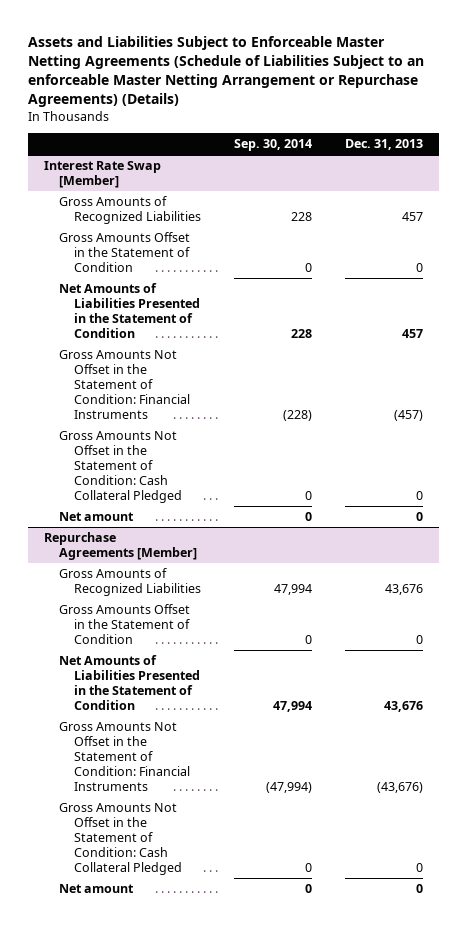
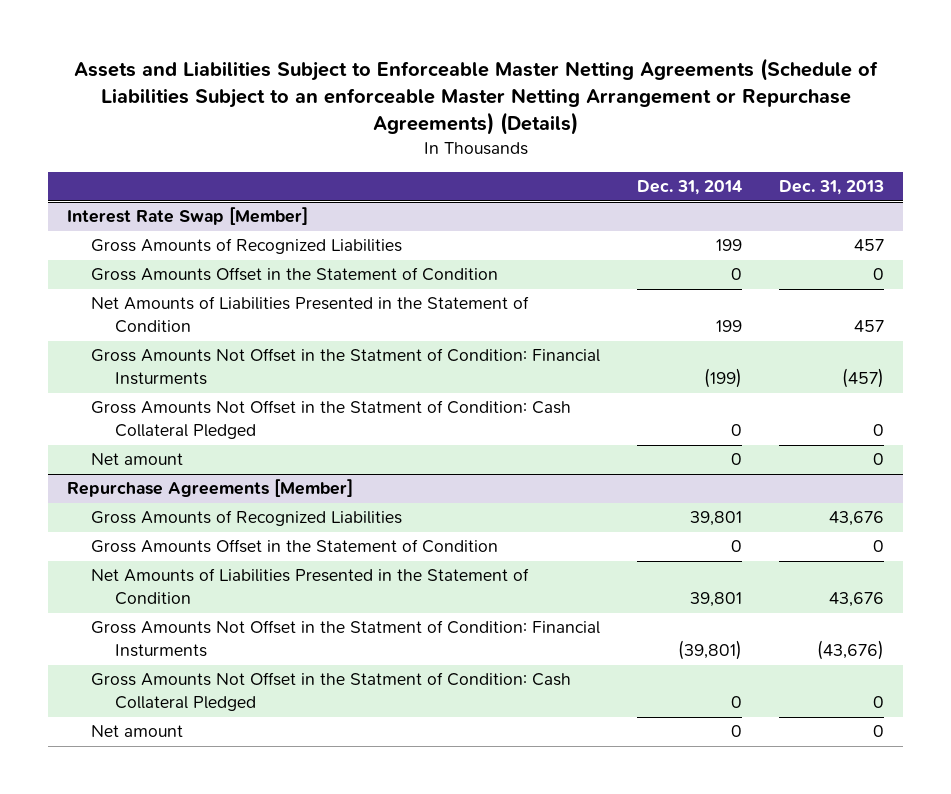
[233,139,312,152] Sep. 30, 2014 -> none
none -> [637,180,743,196] Dec. 31, 2014
[59,349,191,419] Gross Amounts Not Offset in the Statement of Condition: Financial Instruments -> [91,348,601,386] Gross Amounts Not Offset in the Statment of Condition: Financial Insturments
[59,430,183,503] Gross Amounts Not Offset in the Statement of Condition: Cash Collateral Pledged -> [91,400,572,440] Gross Amounts Not Offset in the Statment of Condition: Cash Collateral Pledged
[59,721,191,791] Gross Amounts Not Offset in the Statement of Condition: Financial Instruments -> [91,620,601,658] Gross Amounts Not Offset in the Statment of Condition: Financial Insturments
[59,802,183,875] Gross Amounts Not Offset in the Statement of Condition: Cash Collateral Pledged -> [91,672,572,712] Gross Amounts Not Offset in the Statment of Condition: Cash Collateral Pledged

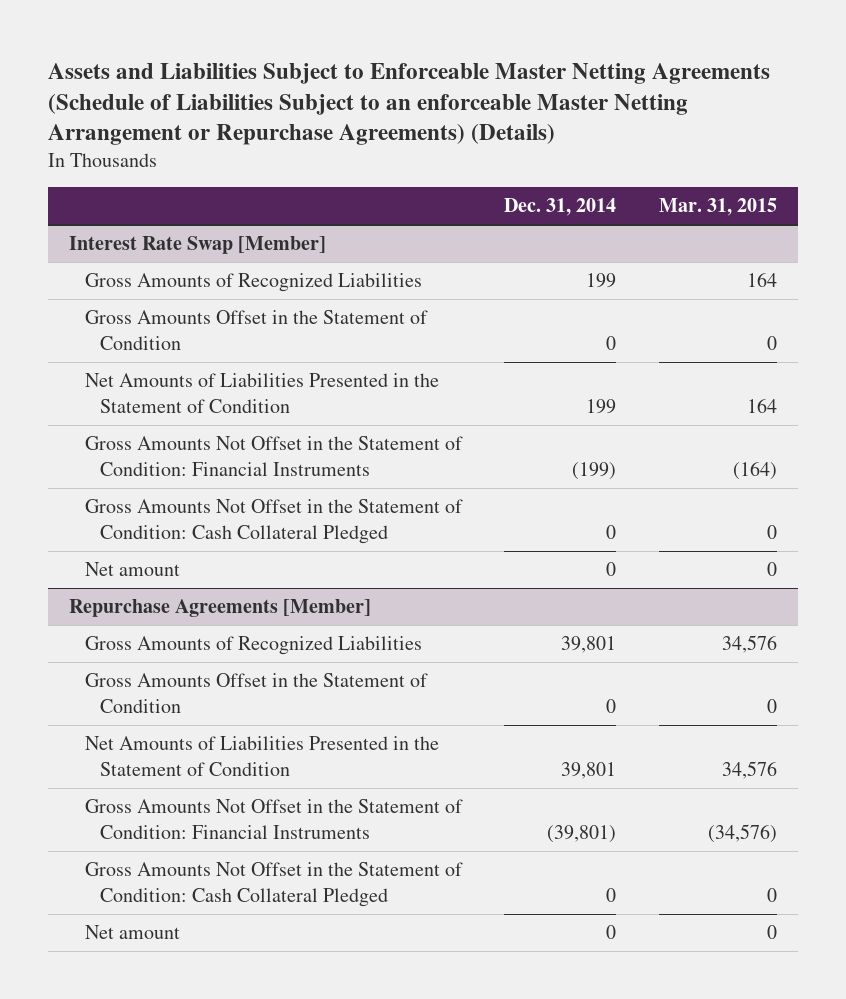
[779,180,885,196] Dec. 31, 2013 -> none
none -> [658,198,777,217] Mar. 31, 2015
[91,348,601,386] Gross Amounts Not Offset in the Statment of Condition: Financial Insturments -> [84,436,463,476] Gross Amounts Not Offset in the Statement of Condition: Financial Instruments
[91,400,572,440] Gross Amounts Not Offset in the Statment of Condition: Cash Collateral Pledged -> [84,499,463,544] Gross Amounts Not Offset in the Statement of Condition: Cash Collateral Pledged
[91,620,601,658] Gross Amounts Not Offset in the Statment of Condition: Financial Insturments -> [84,799,463,839] Gross Amounts Not Offset in the Statement of Condition: Financial Instruments
[91,672,572,712] Gross Amounts Not Offset in the Statment of Condition: Cash Collateral Pledged -> [84,862,463,907] Gross Amounts Not Offset in the Statement of Condition: Cash Collateral Pledged

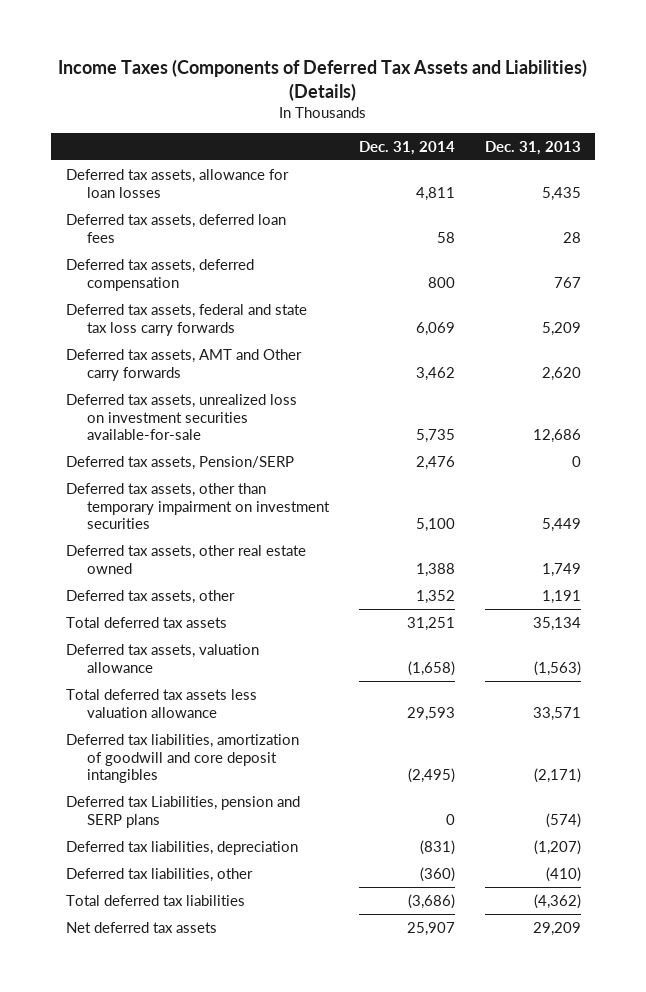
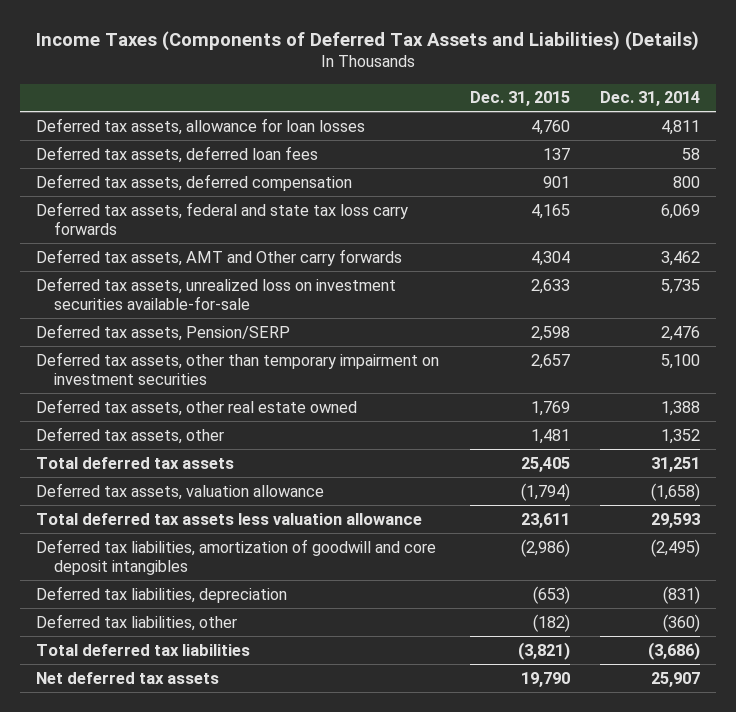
[484,140,581,155] Dec. 31, 2013 -> none
none -> [469,91,570,107] Dec. 31, 2015
[65,795,300,828] Deferred tax Liabilities, pension and SERP plans -> none

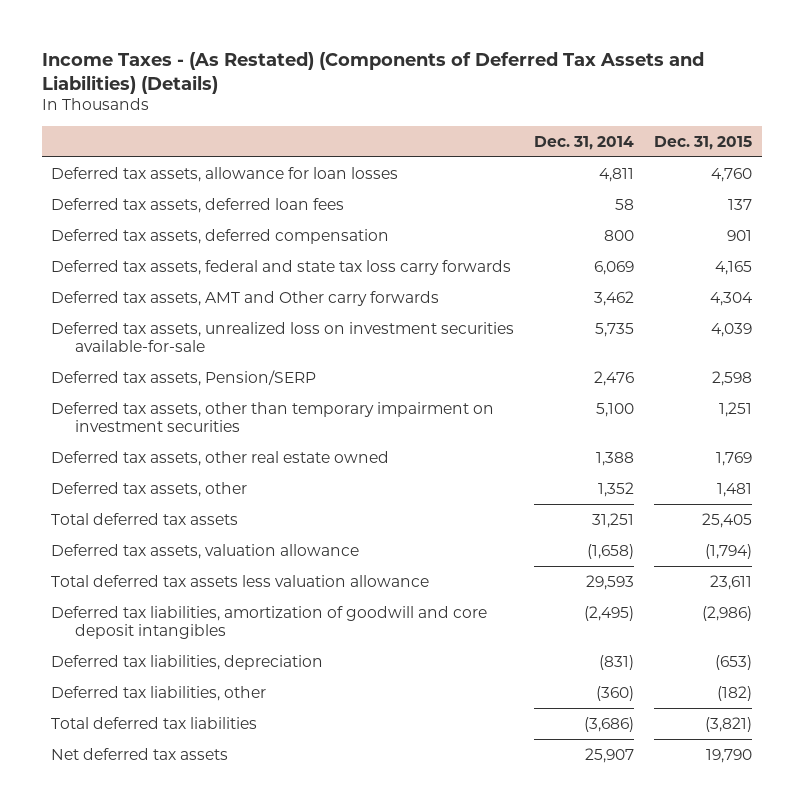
[36,30,700,51] Income Taxes (Components of Deferred Tax Assets and Liabilities) (Details) -> [41,51,704,94] Income Taxes - (As Restated) (Components of Deferred Tax Assets and Liabilities) (Details)
[530,278,570,294] 2,633 -> [711,322,753,337] 4,039
[530,353,570,369] 2,657 -> [719,401,753,417] 1,251

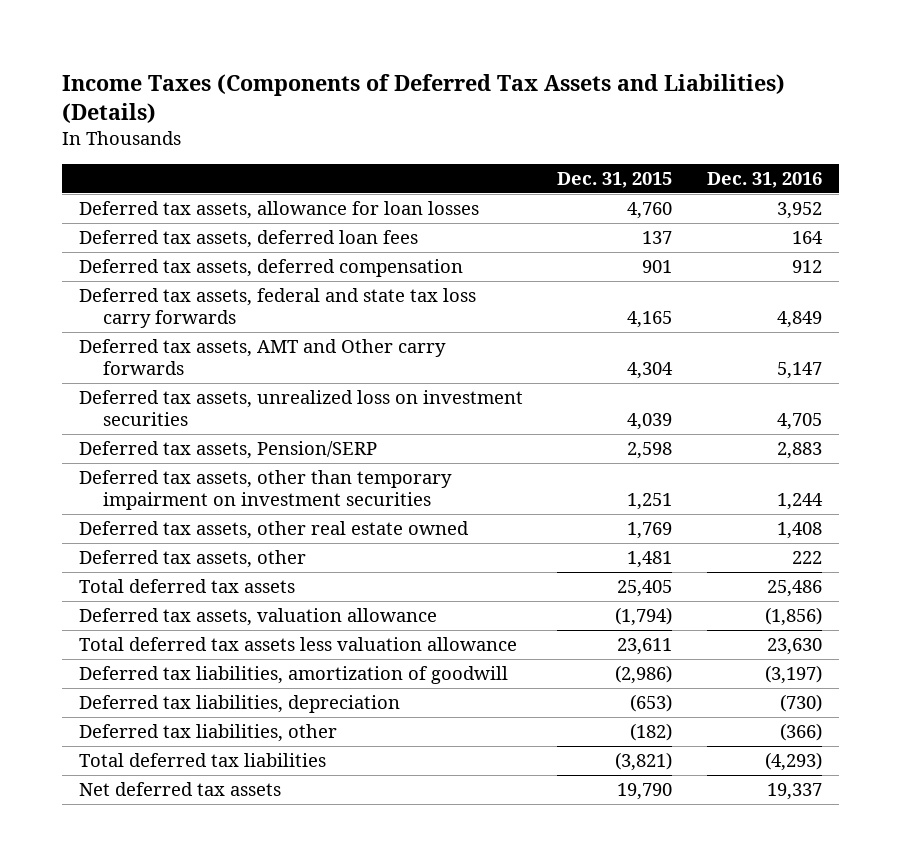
[41,51,704,94] Income Taxes - (As Restated) (Components of Deferred Tax Assets and Liabilities) (Details) -> [61,73,785,123] Income Taxes (Components of Deferred Tax Assets and Liabilities) (Details)
[534,135,635,150] Dec. 31, 2014 -> none
none -> [706,171,822,188] Dec. 31, 2016
[51,321,515,353] Deferred tax assets, unrealized loss on investment securities available-for-sale -> [79,390,524,426] Deferred tax assets, unrealized loss on investment securities
[51,605,488,640] Deferred tax liabilities, amortization of goodwill and core deposit intangibles -> [79,666,509,685] Deferred tax liabilities, amortization of goodwill

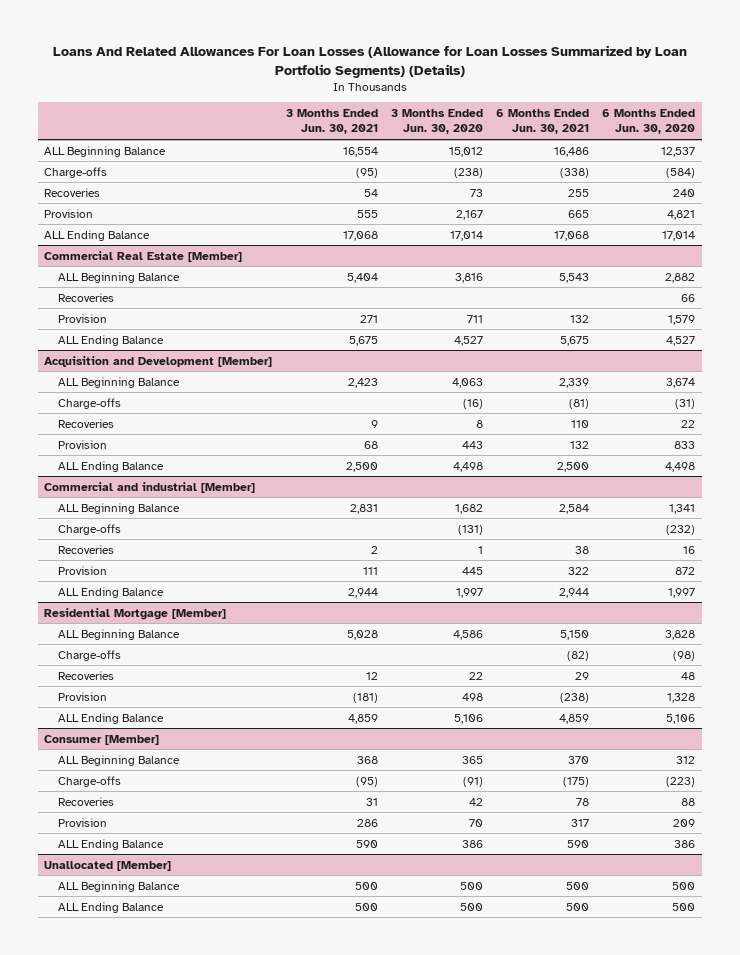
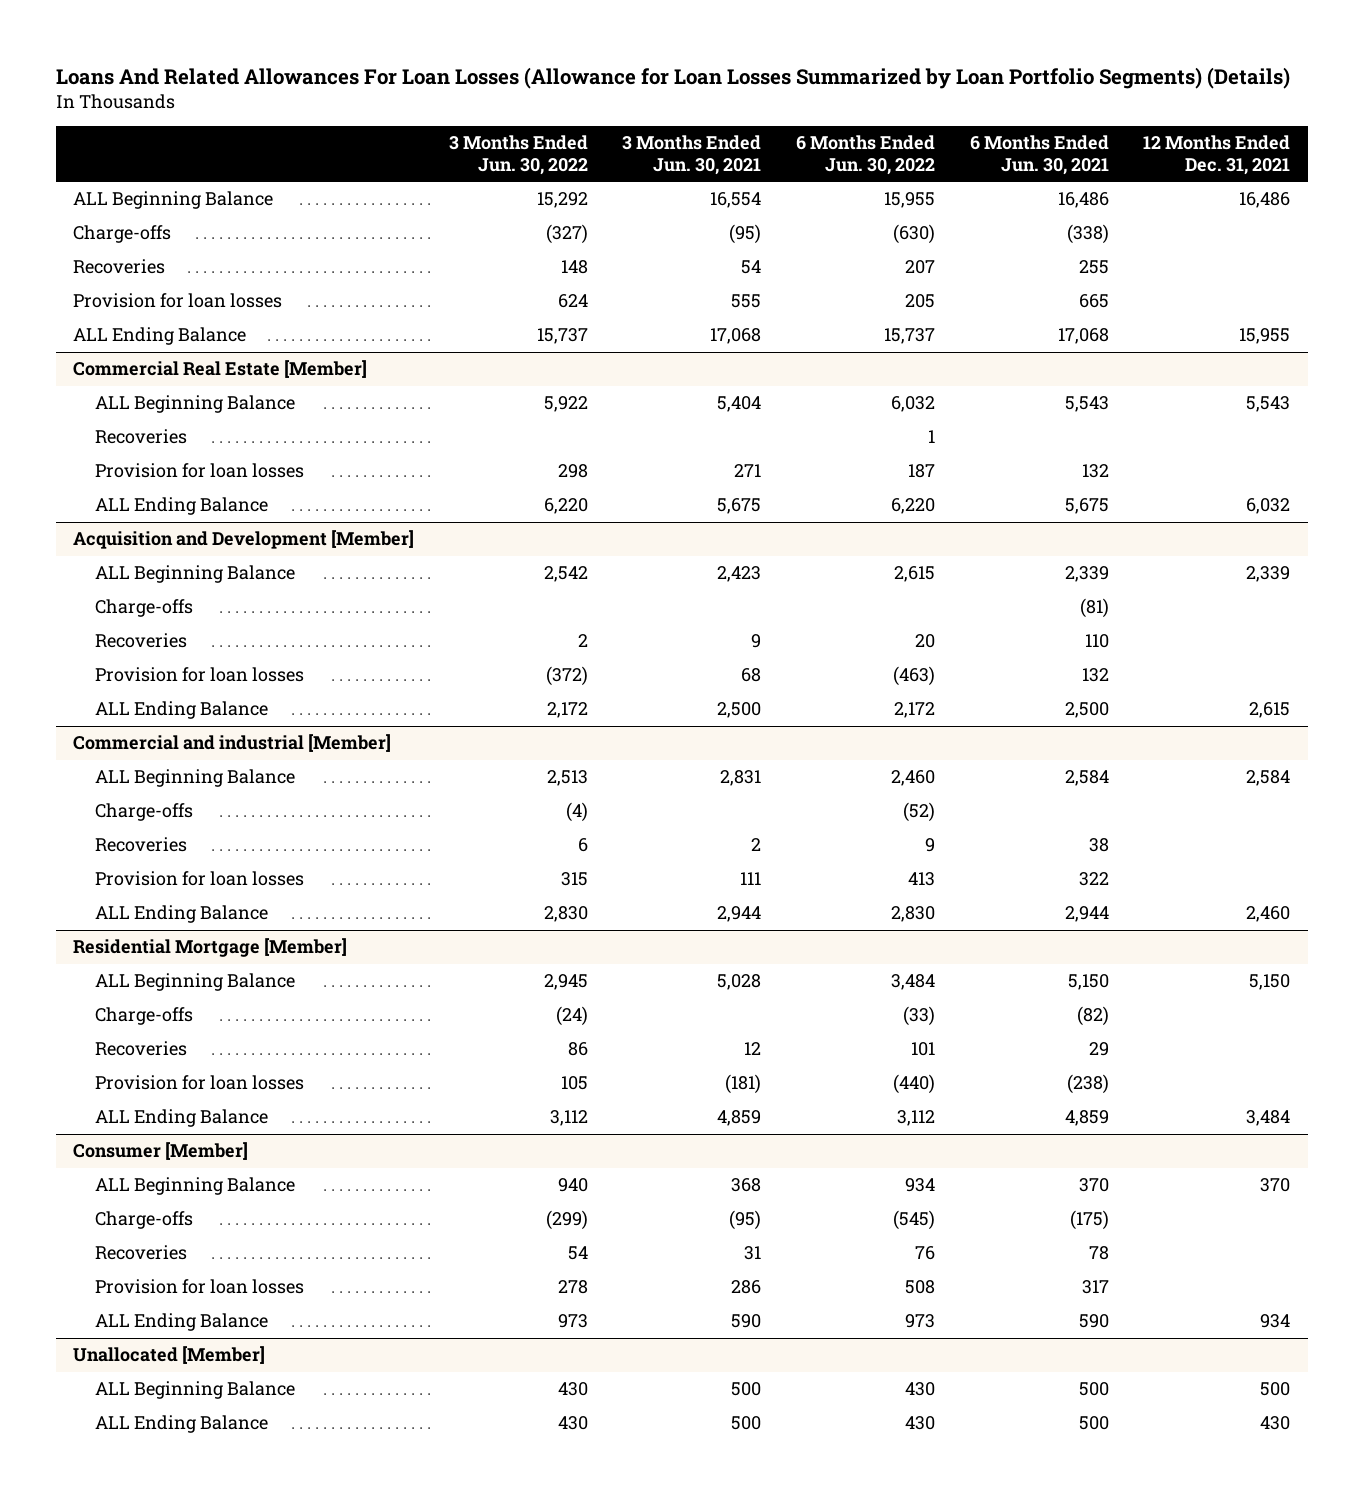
[390,109,483,135] 3 Months Ended Jun. 30, 2020 -> none
[602,109,696,135] 6 Months Ended Jun. 30, 2020 -> none
none -> [448,135,588,175] 3 Months Ended Jun. 30, 2022
none -> [796,135,936,175] 6 Months Ended Jun. 30, 2022
none -> [1143,135,1291,175] 12 Months Ended Dec. 31, 2021
[44,208,94,218] Provision -> [73,293,283,309] Provision for loan losses
[57,313,107,323] Provision -> [94,463,304,479] Provision for loan losses
[57,439,107,449] Provision -> [94,667,304,683] Provision for loan losses
[57,565,107,575] Provision -> [94,871,304,887] Provision for loan losses
[57,691,107,701] Provision -> [94,1075,304,1091] Provision for loan losses
[57,817,107,827] Provision -> [94,1279,304,1295] Provision for loan losses

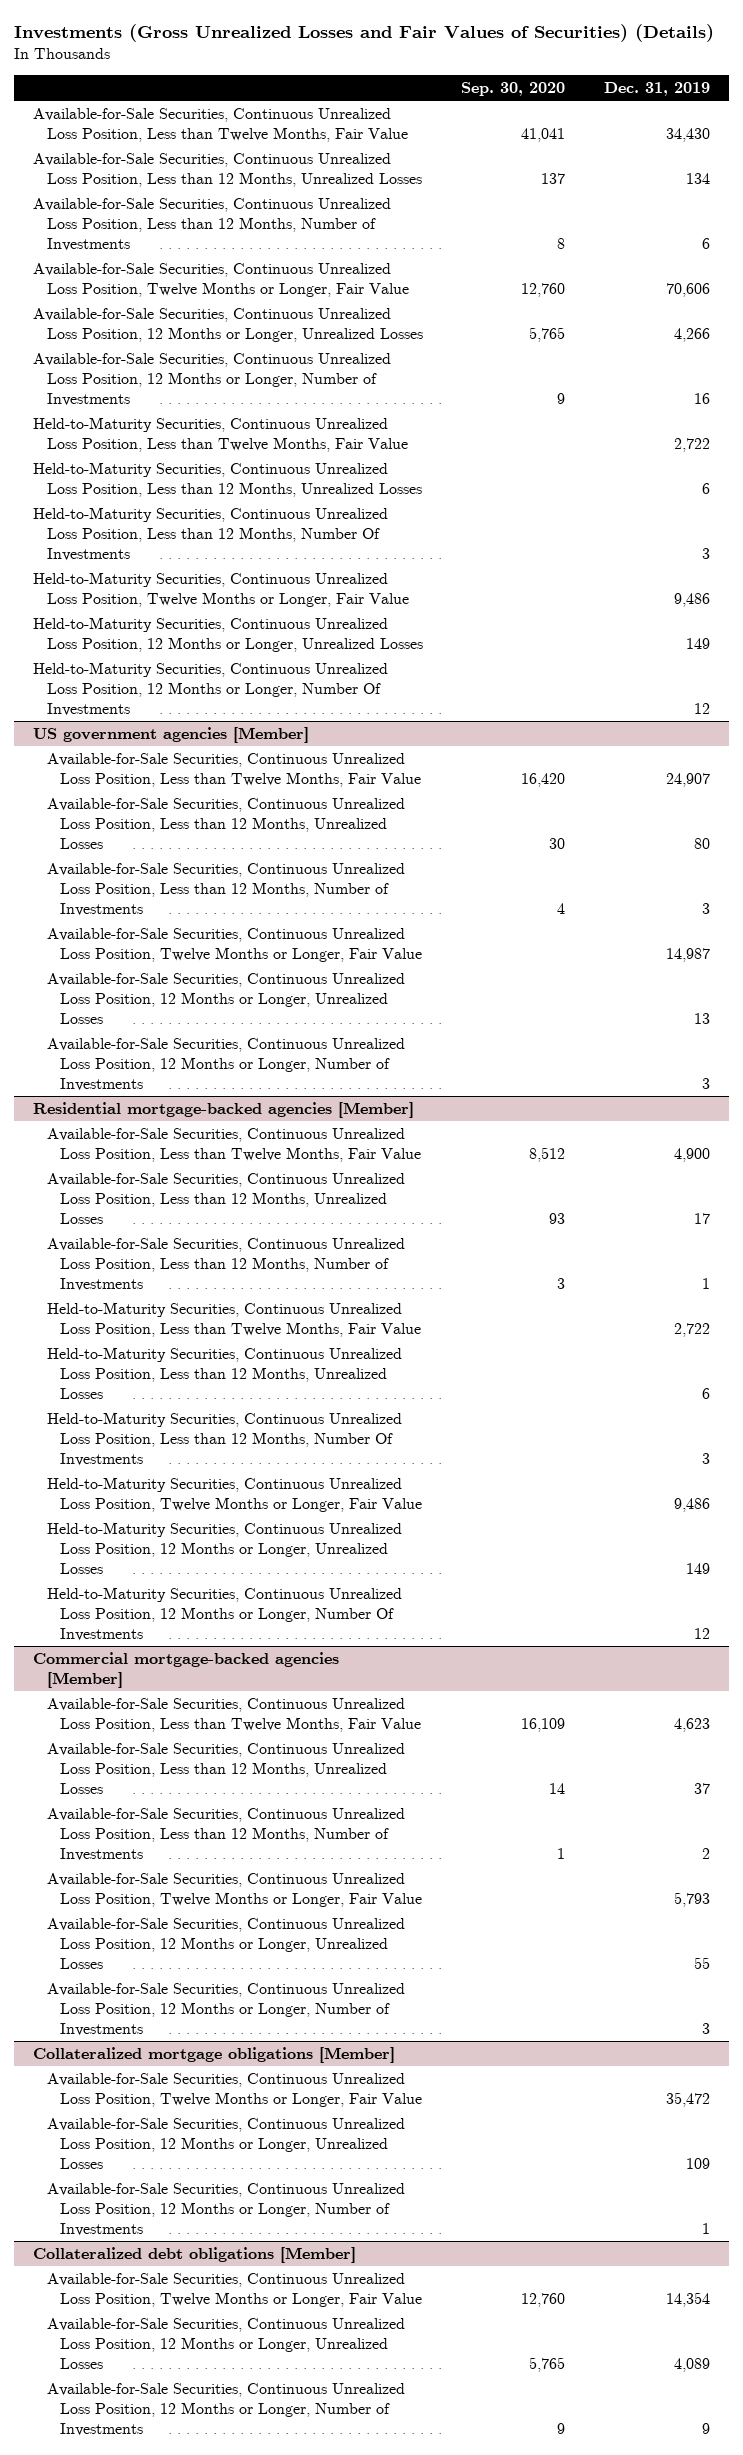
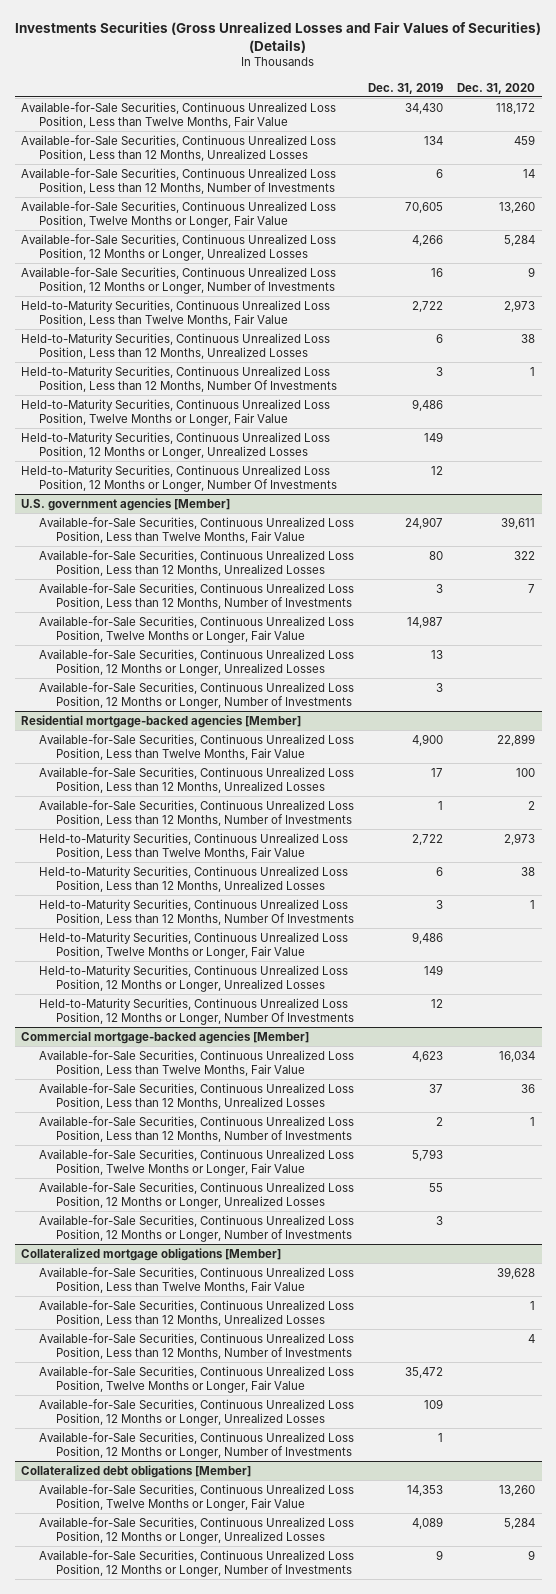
[13,24,714,43] Investments (Gross Unrealized Losses and Fair Values of Securities) (Details) -> [15,21,542,53] Investments Securities (Gross Unrealized Losses and Fair Values of Securities) (Details)
[461,81,566,96] Sep. 30, 2020 -> none
none -> [456,82,535,94] Dec. 31, 2020
[665,283,710,298] 70,606 -> [405,201,444,213] 70,605
[33,726,310,743] US government agencies [Member] -> [21,497,231,511] U.S. government agencies [Member]
none -> [38,1266,354,1294] Available-for-Sale Securities, Continuous Unrealized Loss Position, Less than Twelve Months, Fair Value
none -> [38,1299,354,1327] Available-for-Sale Securities, Continuous Unrealized Loss Position, Less than 12 Months, Unrealized Losses
none -> [38,1332,354,1360] Available-for-Sale Securities, Continuous Unrealized Loss Position, Less than 12 Months, Number of Investments
[665,2292,710,2308] 14,354 -> [407,1484,444,1496] 14,353

